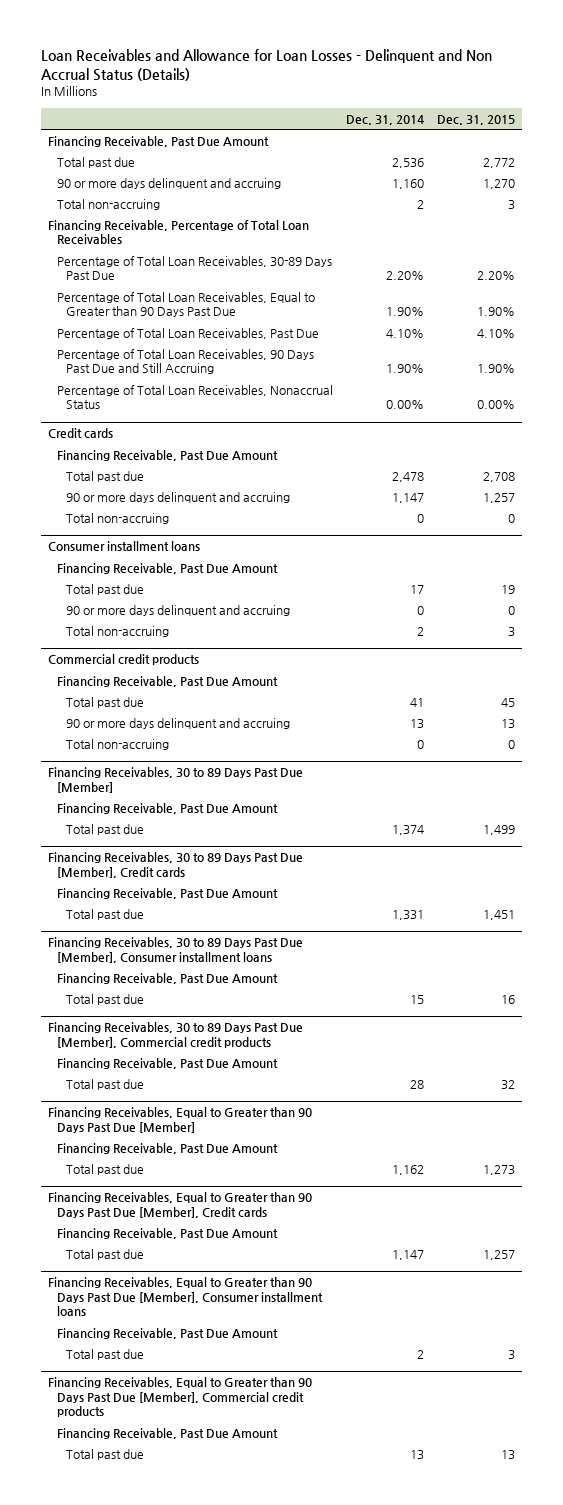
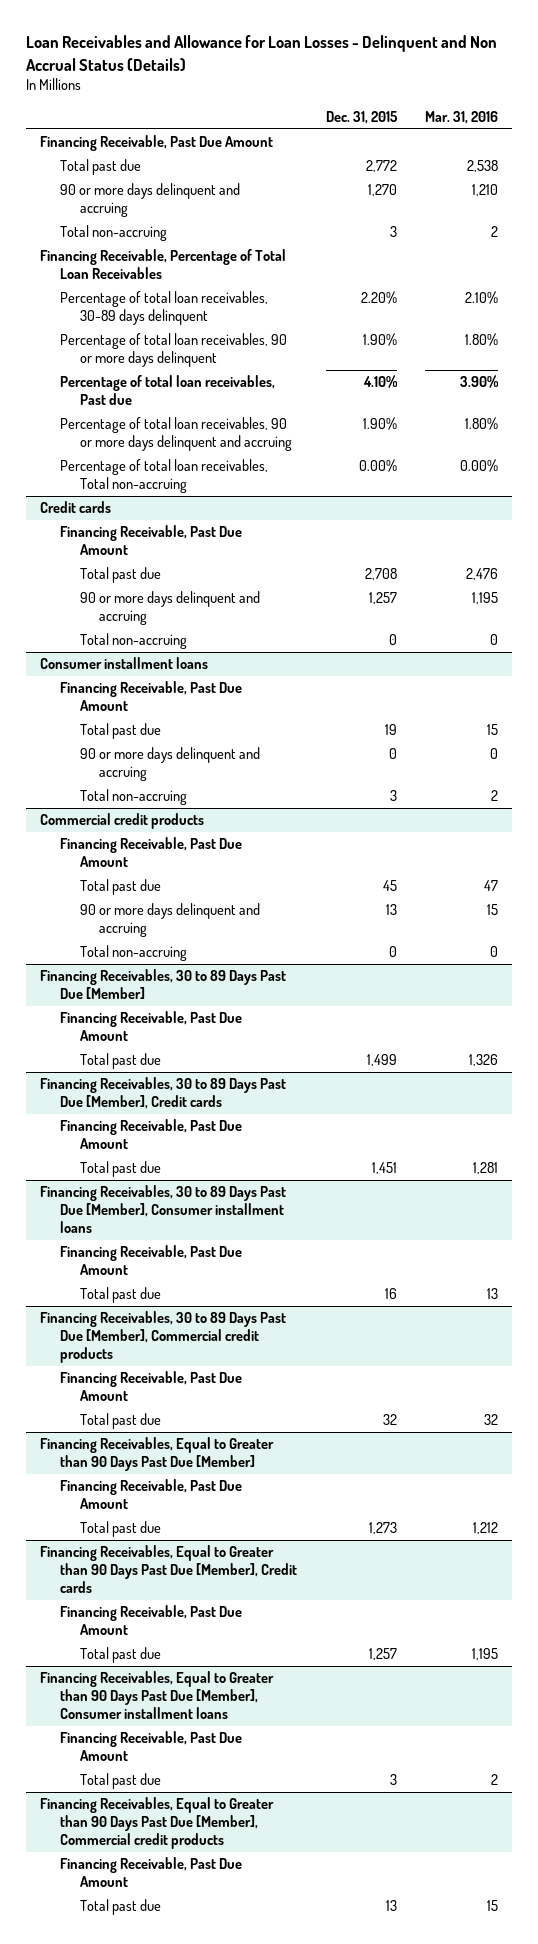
[345,114,424,125] Dec. 31, 2014 -> none
none -> [425,110,499,124] Mar. 31, 2016
[56,255,332,281] Percentage of Total Loan Receivables, 30-89 Days Past Due -> [60,291,269,326] Percentage of total loan receivables, 30-89 days delinquent
[56,291,315,318] Percentage of Total Loan Receivables, Equal to Greater than 90 Days Past Due -> [60,333,288,368] Percentage of total loan receivables, 90 or more days delinquent
[56,327,319,339] Percentage of Total Loan Receivables, Past Due -> [60,375,276,406] Percentage of total loan receivables, Past due
[56,348,314,375] Percentage of Total Loan Receivables, 90 Days Past Due and Still Accruing -> [60,417,292,452] Percentage of total loan receivables, 90 or more days delinquent and accruing
[56,384,333,410] Percentage of Total Loan Receivables, Nonaccrual Status -> [60,459,269,494] Percentage of total loan receivables, Total non-accruing

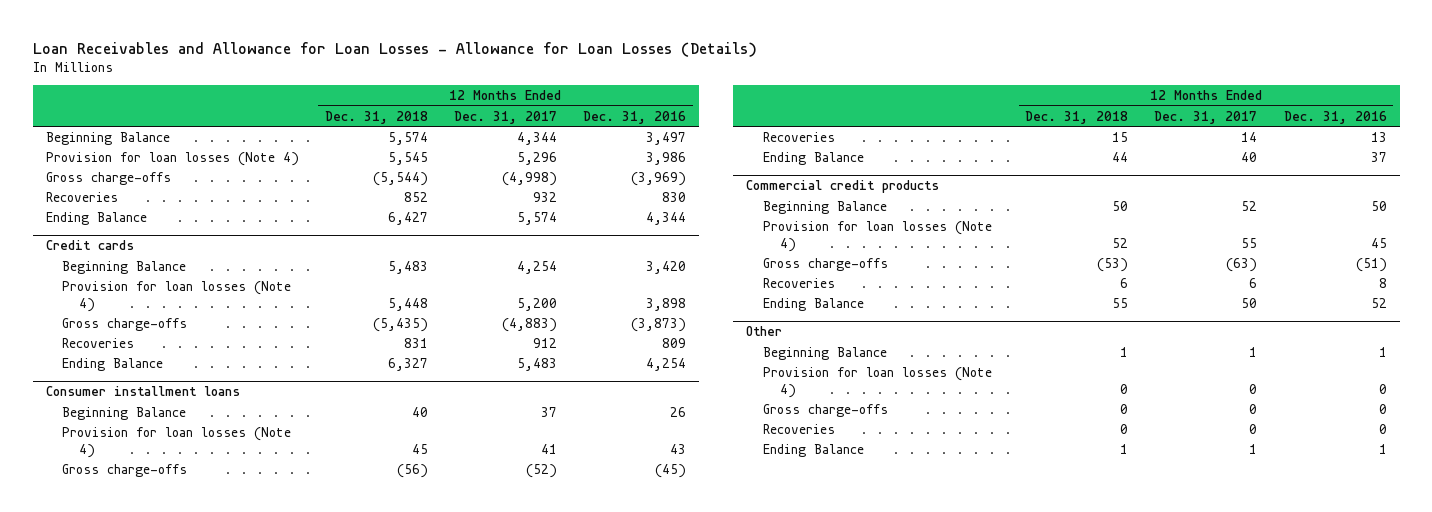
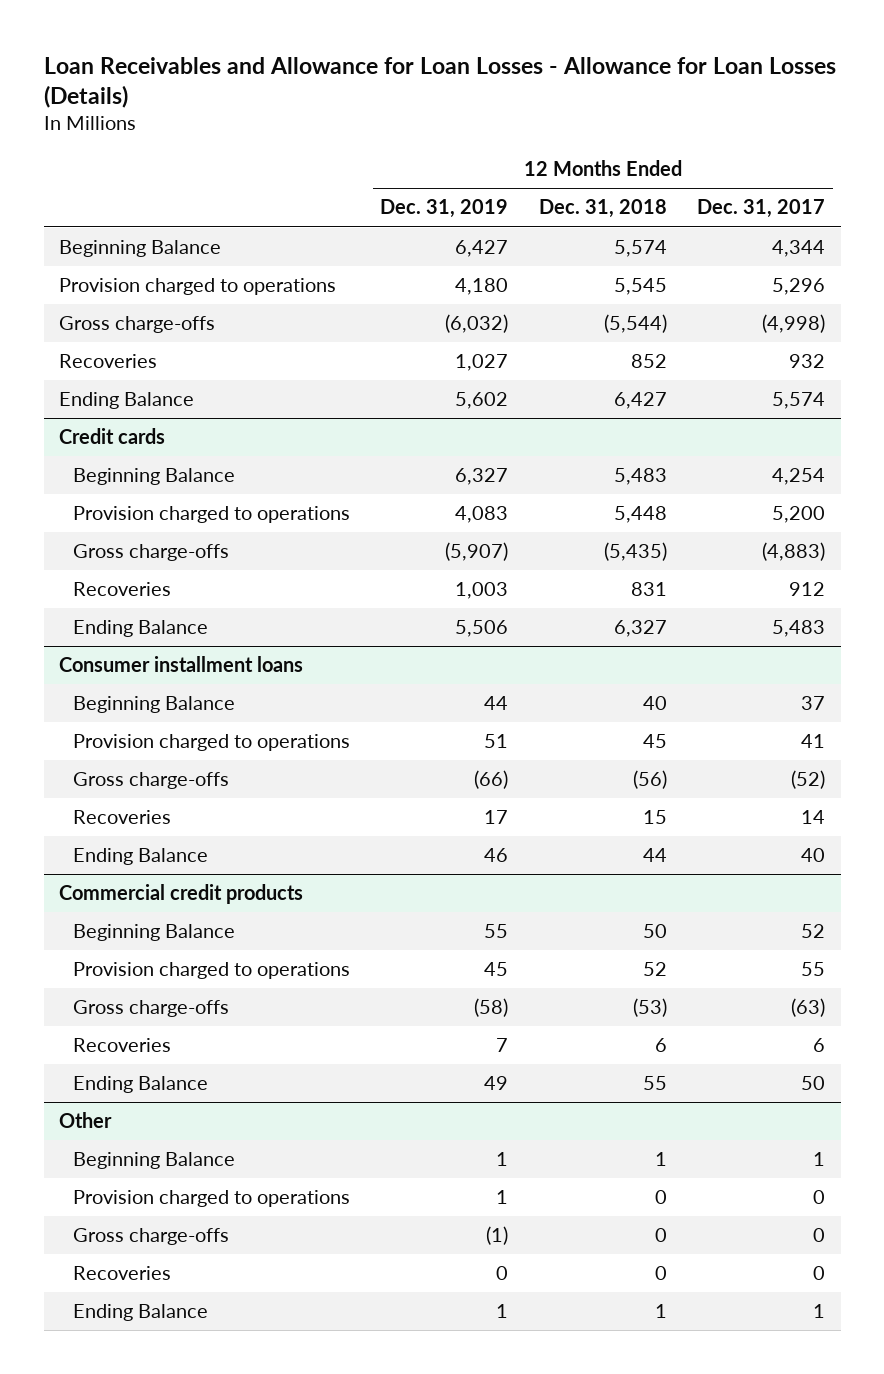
[583,110,687,124] Dec. 31, 2016 -> none
none -> [380,199,509,219] Dec. 31, 2019
[45,151,299,166] Provision for loan losses (Note 4) -> [58,278,336,296] Provision charged to operations
[62,280,292,312] Provision for loan losses (Note 4) -> [72,506,350,524] Provision charged to operations
[62,426,292,458] Provision for loan losses (Note 4) -> [72,734,350,752] Provision charged to operations
[762,220,992,252] Provision for loan losses (Note 4) -> [72,962,350,980] Provision charged to operations
[762,366,992,398] Provision for loan losses (Note 4) -> [72,1190,350,1208] Provision charged to operations

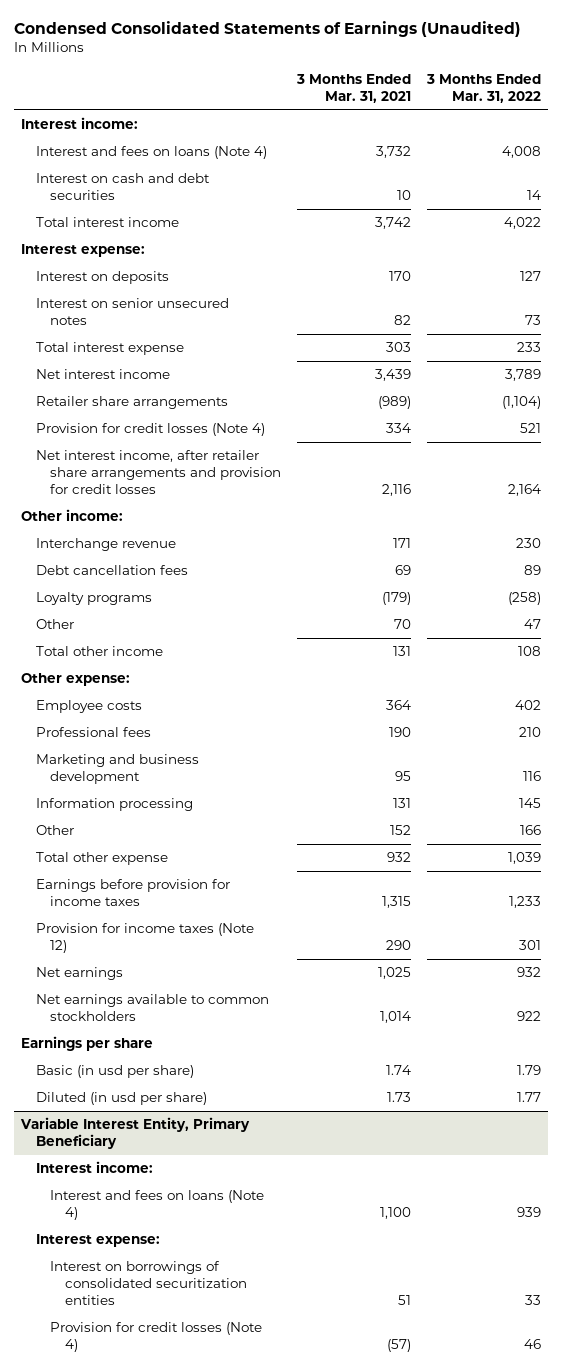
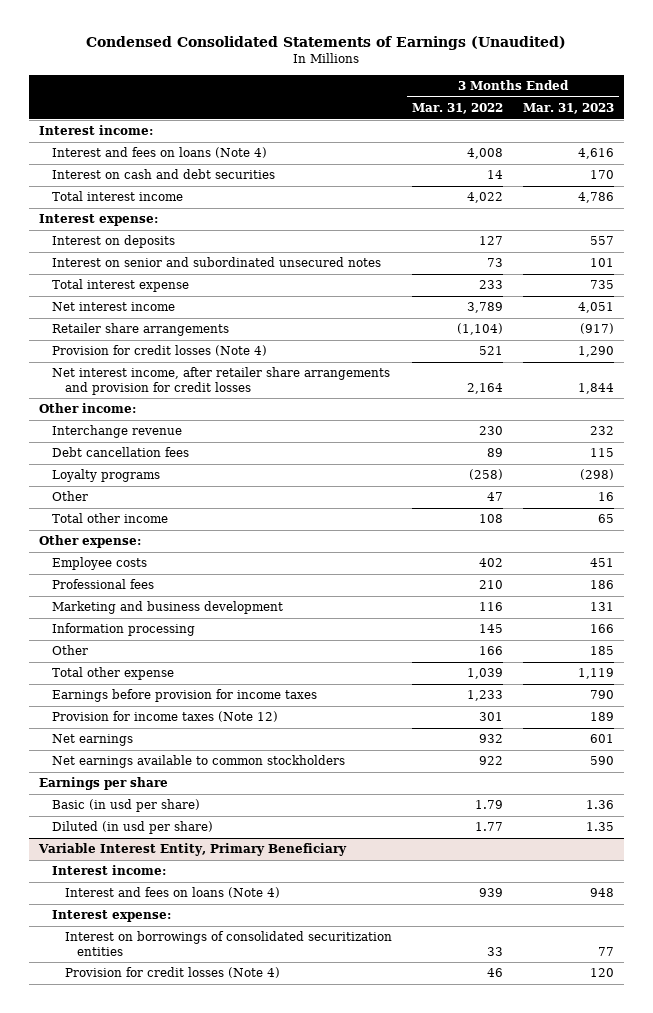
[295,73,411,104] 3 Months Ended Mar. 31, 2021 -> none
none -> [522,103,614,115] Mar. 31, 2023
[35,298,229,326] Interest on senior unsecured notes -> [51,257,381,268] Interest on senior and subordinated unsecured notes

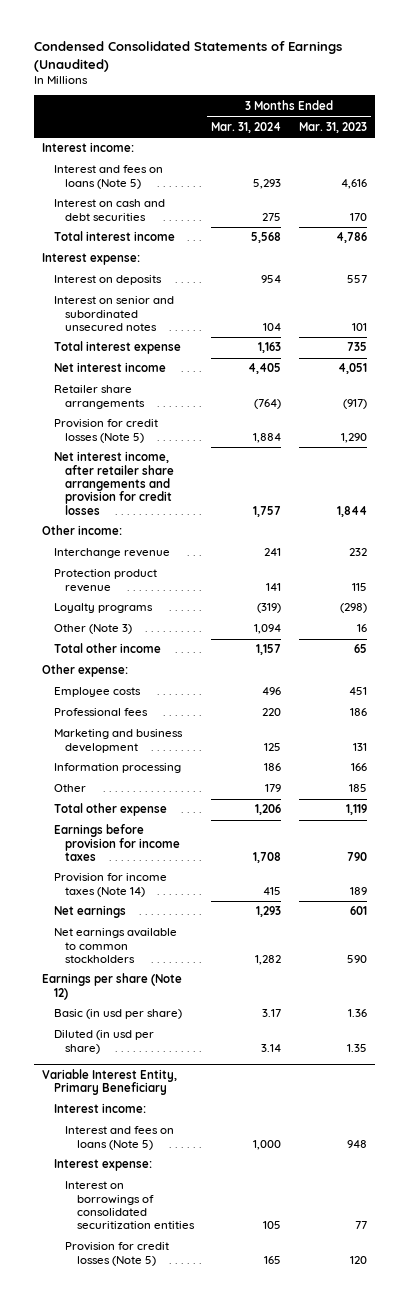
[411,103,503,115] Mar. 31, 2022 -> none
none -> [211,121,282,133] Mar. 31, 2024
[51,147,267,159] Interest and fees on loans (Note 4) -> [53,165,163,189] Interest and fees on loans (Note 5)
[51,345,267,357] Provision for credit losses (Note 4) -> [53,419,158,443] Provision for credit losses (Note 5)
[51,447,189,458] Debt cancellation fees -> [53,569,157,592] Protection product revenue
[51,491,88,502] Other -> [53,624,132,635] Other (Note 3)
[51,711,278,723] Provision for income taxes (Note 12) -> [53,873,167,897] Provision for income taxes (Note 14)
[38,777,168,791] Earnings per share -> [42,973,183,1000] Earnings per share (Note 12)
[64,887,280,899] Interest and fees on loans (Note 4) -> [65,1126,175,1150] Interest and fees on loans (Note 5)
[64,967,280,979] Provision for credit losses (Note 4) -> [65,1242,170,1266] Provision for credit losses (Note 5)

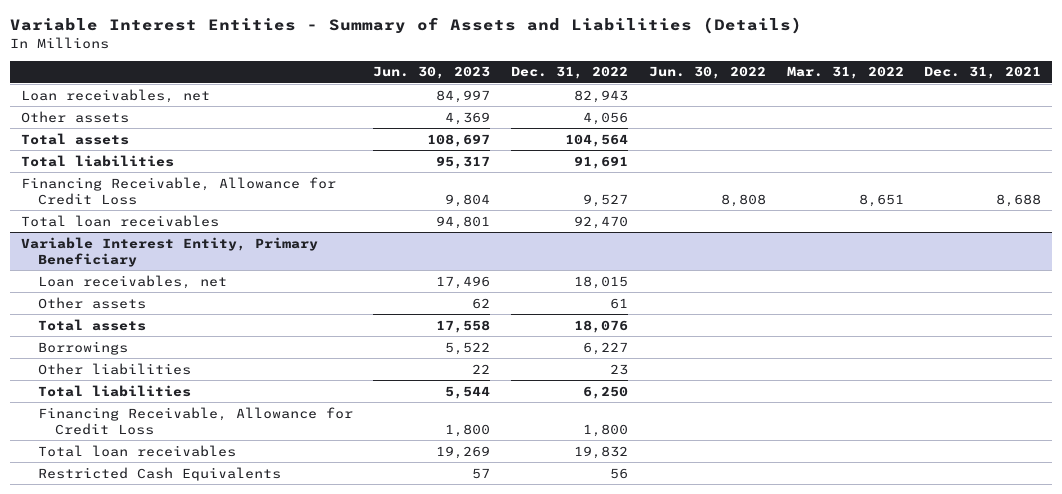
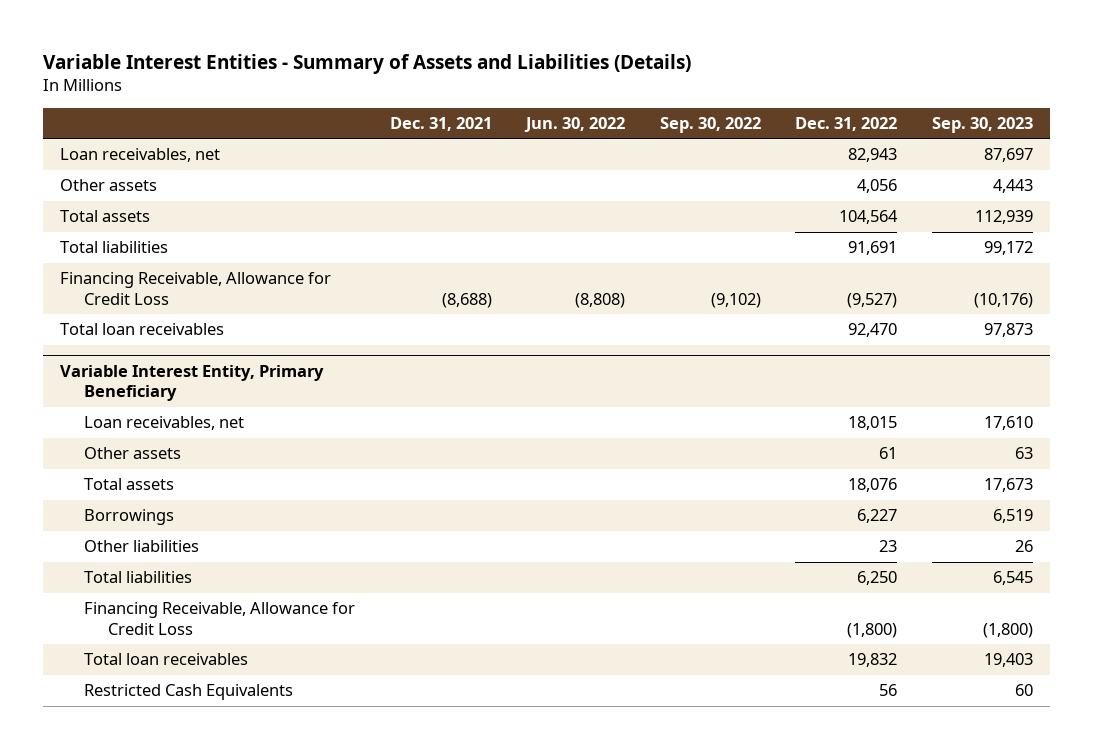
[373,66,491,80] Jun. 30, 2023 -> none
[786,66,904,80] Mar. 31, 2022 -> none
none -> [659,117,761,134] Sep. 30, 2022
none -> [931,117,1033,134] Sep. 30, 2023
[583,193,629,207] 9,527 -> [847,293,898,309] (9,527)
[720,193,766,207] 8,808 -> [575,293,626,309] (8,808)
[996,193,1042,207] 8,688 -> [441,293,492,309] (8,688)
[583,423,629,437] 1,800 -> [847,623,898,639] (1,800)

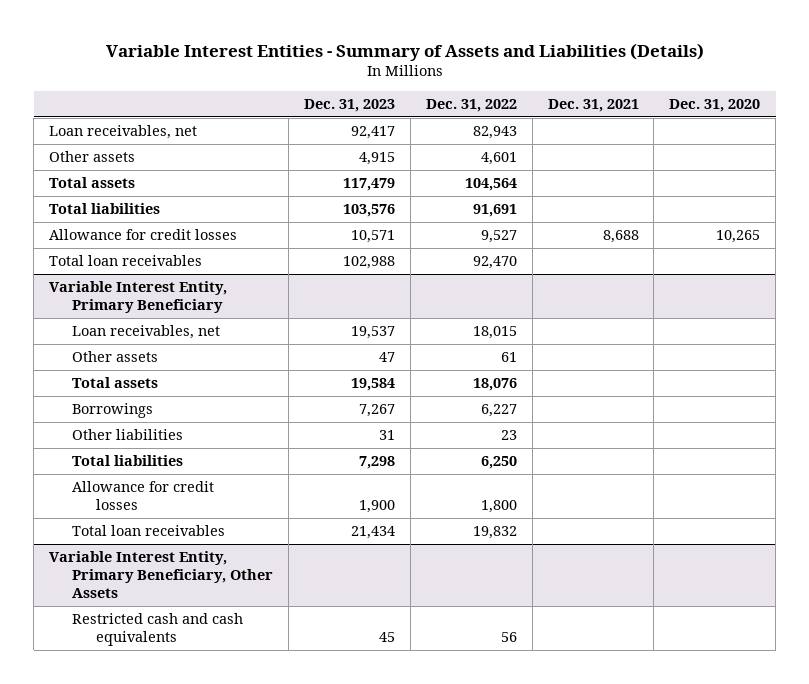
[524,117,626,133] Jun. 30, 2022 -> none
[659,117,761,134] Sep. 30, 2022 -> none
[931,117,1033,134] Sep. 30, 2023 -> none
none -> [304,99,396,113] Dec. 31, 2023
none -> [669,99,761,113] Dec. 31, 2020
[857,179,898,194] 4,056 -> [480,152,517,166] 4,601
[60,272,332,306] Financing Receivable, Allowance for Credit Loss -> [49,229,238,241] Allowance for credit losses
[441,293,492,309] (8,688) -> [602,230,639,244] 8,688
[847,293,898,309] (9,527) -> [480,230,517,244] 9,527
[84,602,356,636] Financing Receivable, Allowance for Credit Loss -> [72,481,215,511] Allowance for credit losses
[847,623,898,639] (1,800) -> [480,500,517,514] 1,800
none -> [49,551,274,598] Variable Interest Entity, Primary Beneficiary, Other Assets
[84,684,294,701] Restricted Cash Equivalents -> [72,613,244,647] Restricted cash and cash equivalents

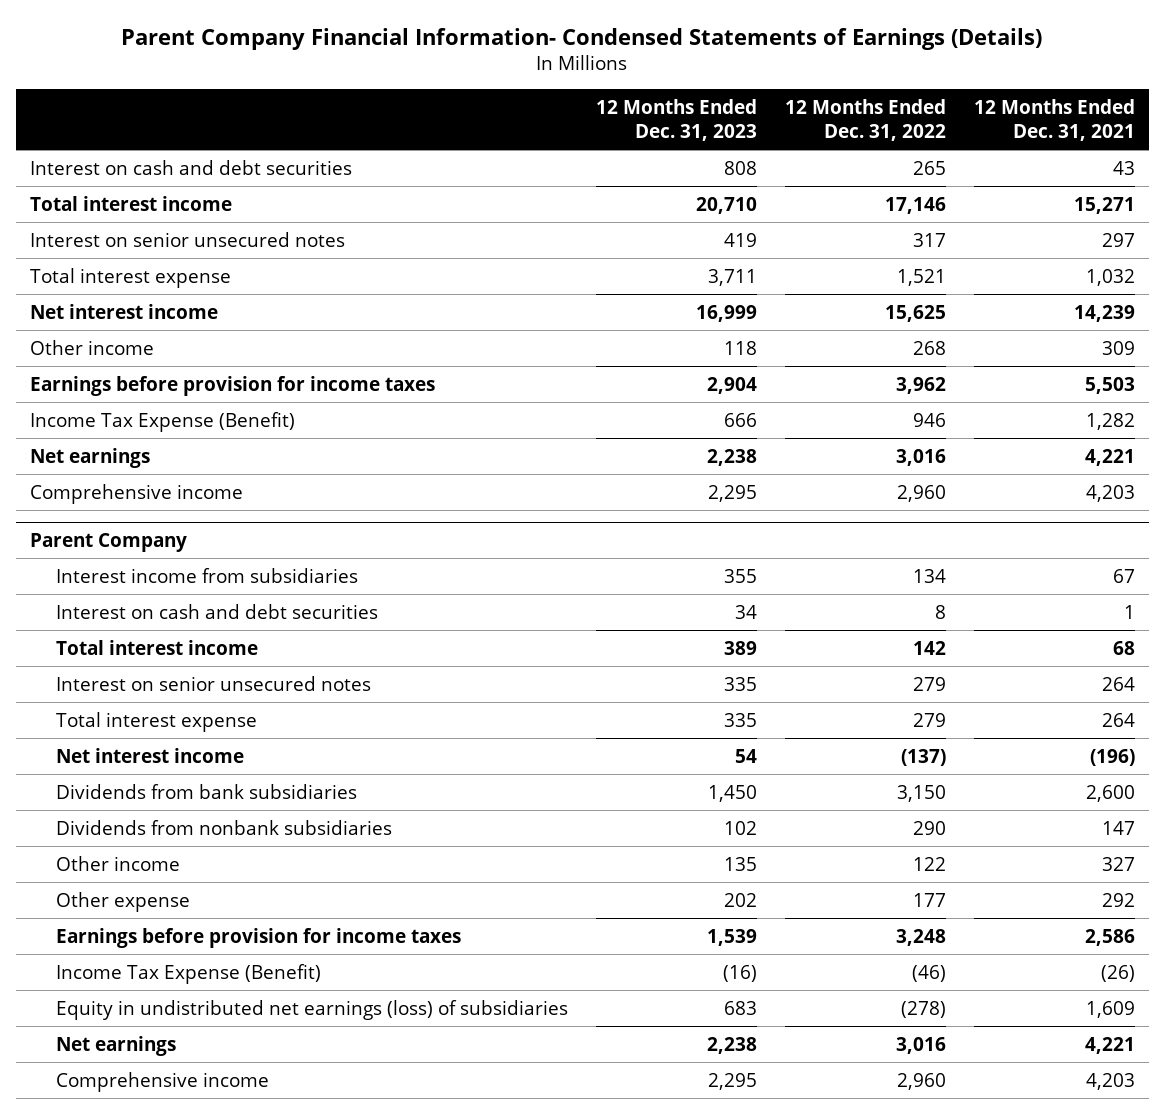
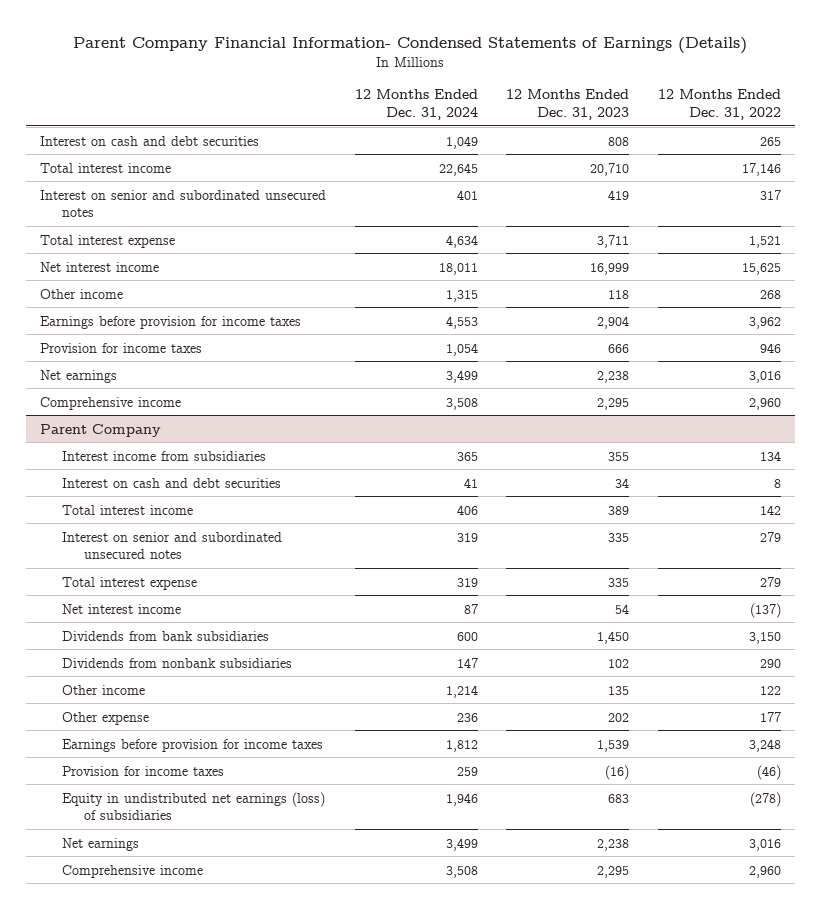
[973,98,1135,142] 12 Months Ended Dec. 31, 2021 -> none
none -> [354,89,478,120] 12 Months Ended Dec. 31, 2024
[29,231,345,247] Interest on senior unsecured notes -> [40,189,327,218] Interest on senior and subordinated unsecured notes
[29,411,295,432] Income Tax Expense (Benefit) -> [40,342,203,353] Provision for income taxes
[56,675,372,691] Interest on senior unsecured notes -> [62,531,283,560] Interest on senior and subordinated unsecured notes
[56,963,322,984] Income Tax Expense (Benefit) -> [62,765,225,776] Provision for income taxes

